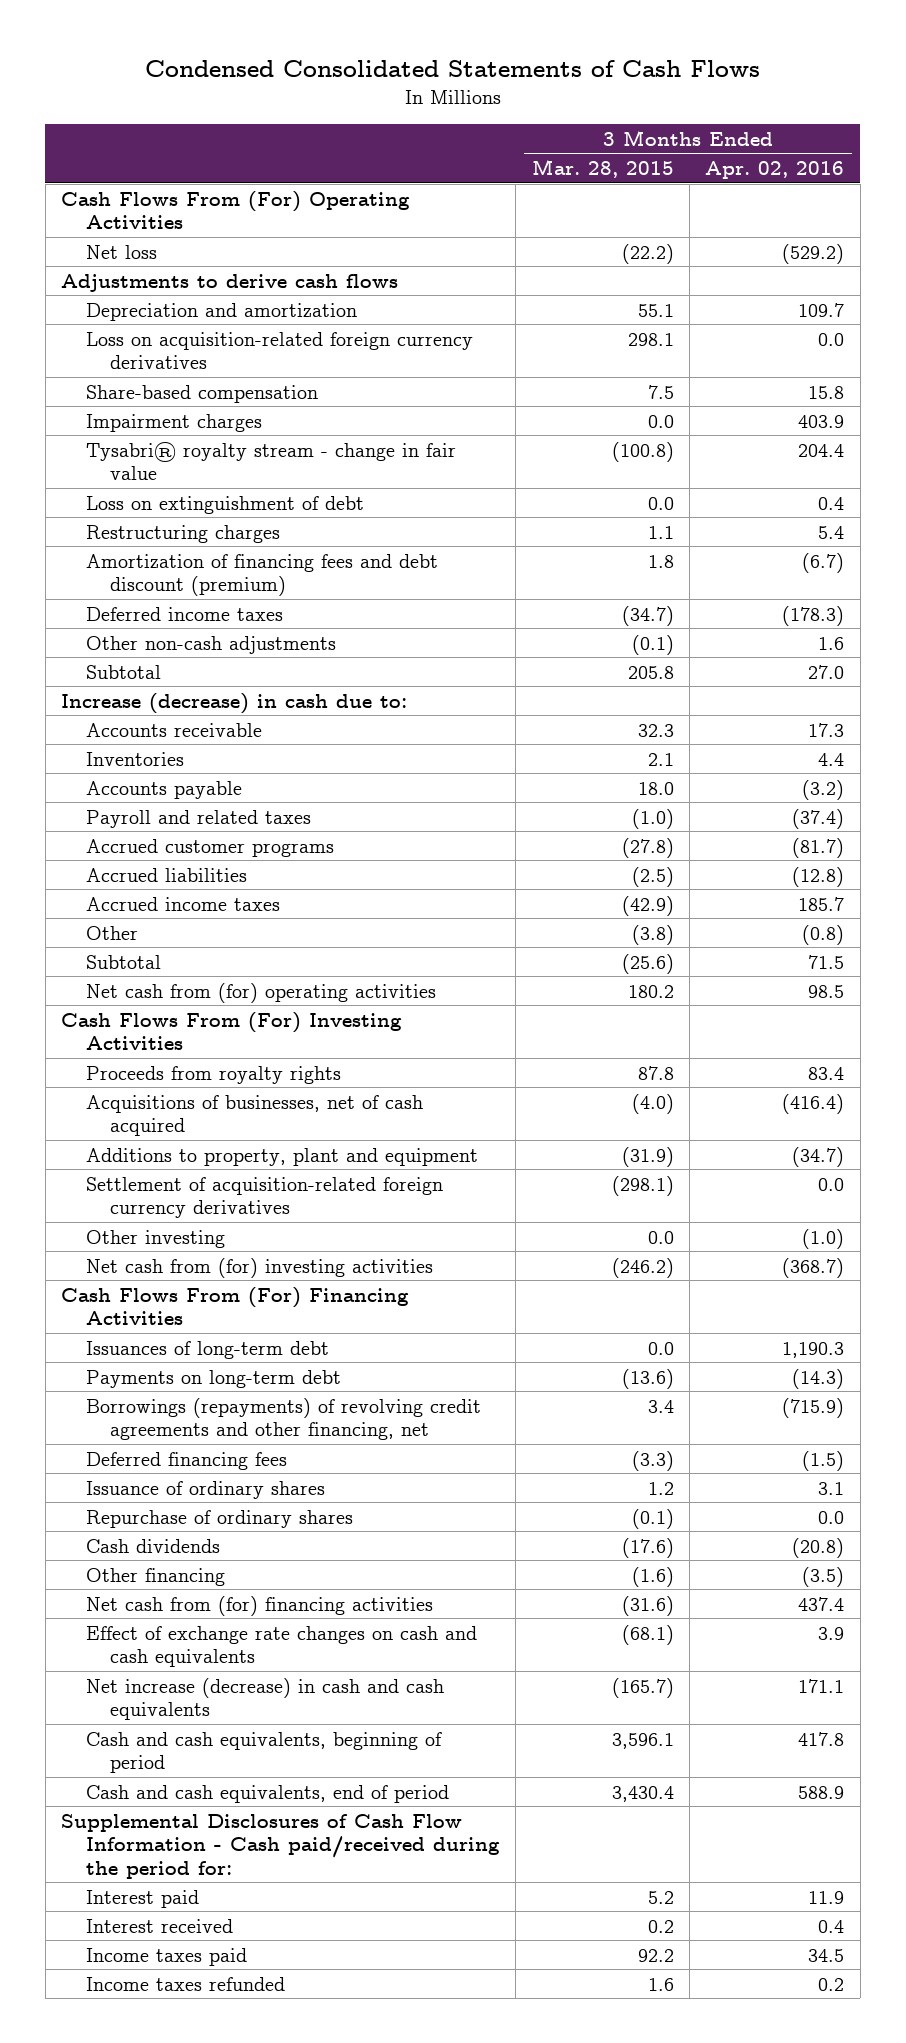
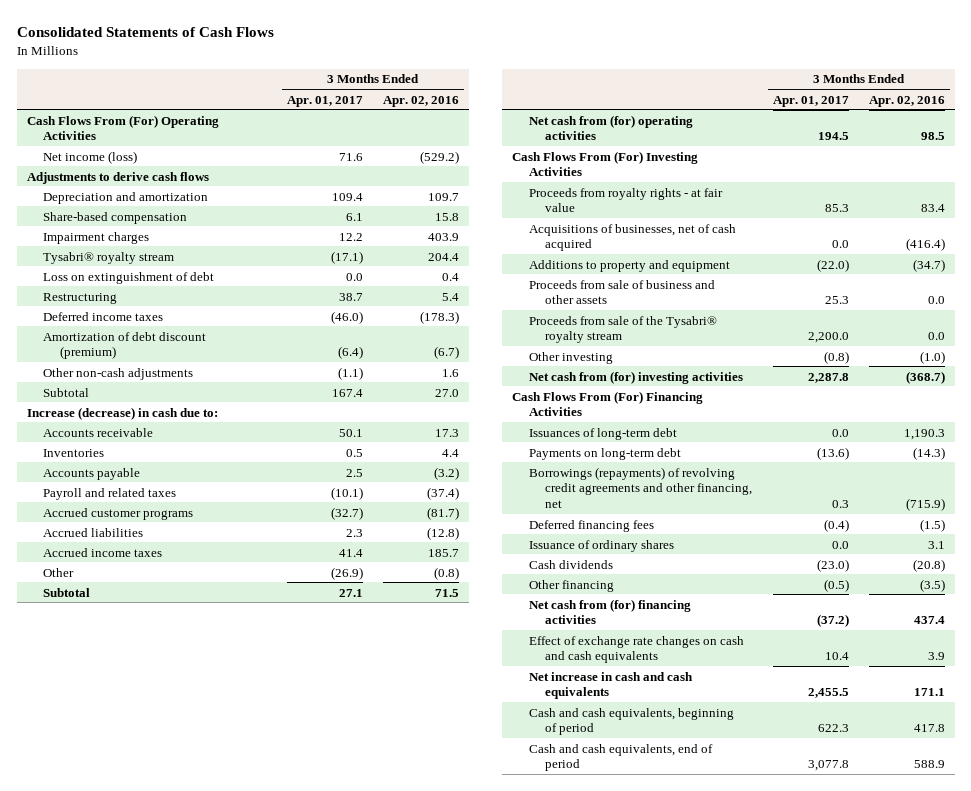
[144,59,760,77] Condensed Consolidated Statements of Cash Flows -> [16,27,274,38] Consolidated Statements of Cash Flows
[531,159,674,179] Mar. 28, 2015 -> none
none -> [287,95,364,107] Apr. 01, 2017
[85,244,157,259] Net loss -> [43,150,138,164] Net income (loss)
[85,331,473,370] Loss on acquisition-related foreign currency derivatives -> none
[85,441,456,481] Tysabri® royalty stream - change in fair value -> [43,251,175,264] Tysabri® royalty stream
[85,553,438,597] Amortization of financing fees and debt discount (premium) -> none
[85,524,280,543] Restructuring charges -> [43,292,118,304] Restructuring
none -> [43,331,207,360] Amortization of debt discount (premium)
[85,1065,341,1084] Proceeds from royalty rights -> [528,187,723,213] Proceeds from royalty rights - at fair value
[85,1176,443,1219] Settlement of acquisition-related foreign currency derivatives -> none
[85,1147,478,1166] Additions to property, plant and equipment -> [528,259,730,272] Additions to property and equipment
none -> [528,279,715,305] Proceeds from sale of business and other assets
none -> [528,315,717,344] Proceeds from sale of the Tysabri® royalty stream
[85,1509,353,1528] Repurchase of ordinary shares -> none
[85,1677,444,1721] Net increase (decrease) in cash and cash equivalents -> [528,671,693,700] Net increase in cash and cash equivalents
[61,1813,500,1879] Supplemental Disclosures of Cash Flow Information - Cash paid/received during the period for: -> none
[85,1889,199,1908] Interest paid -> none
[85,1918,233,1933] Interest received -> none
[85,1947,247,1966] Income taxes paid -> none
[85,1976,285,1991] Income taxes refunded -> none

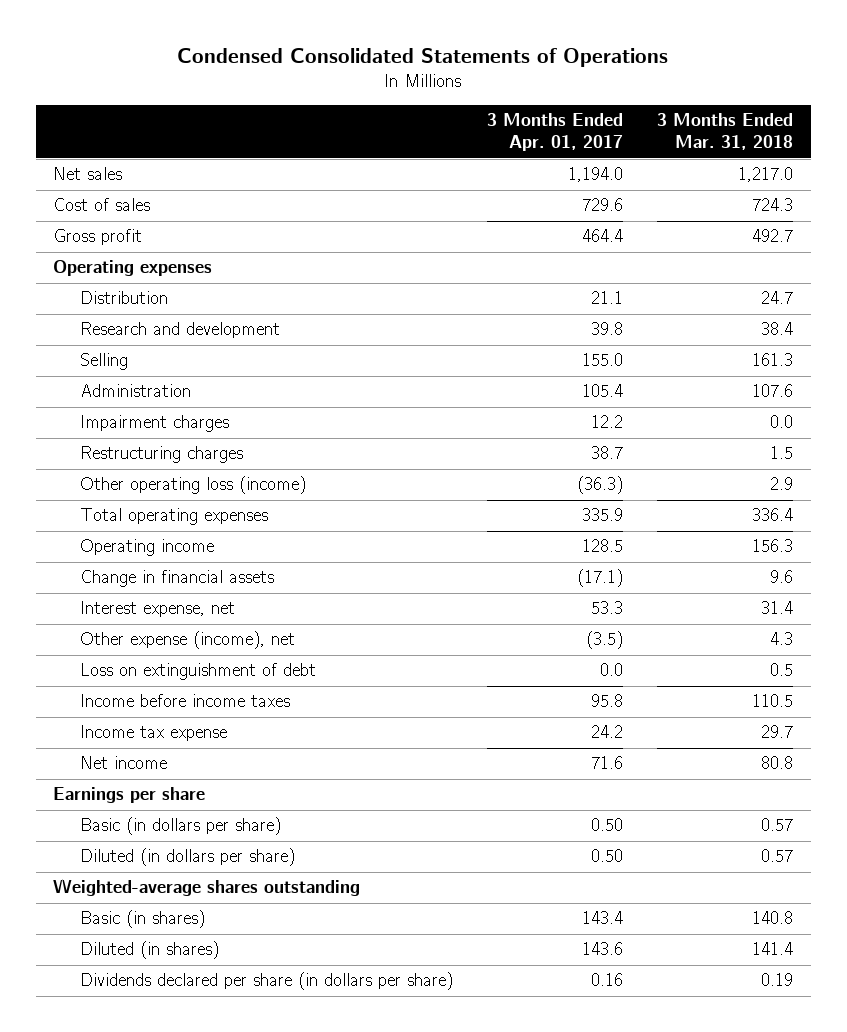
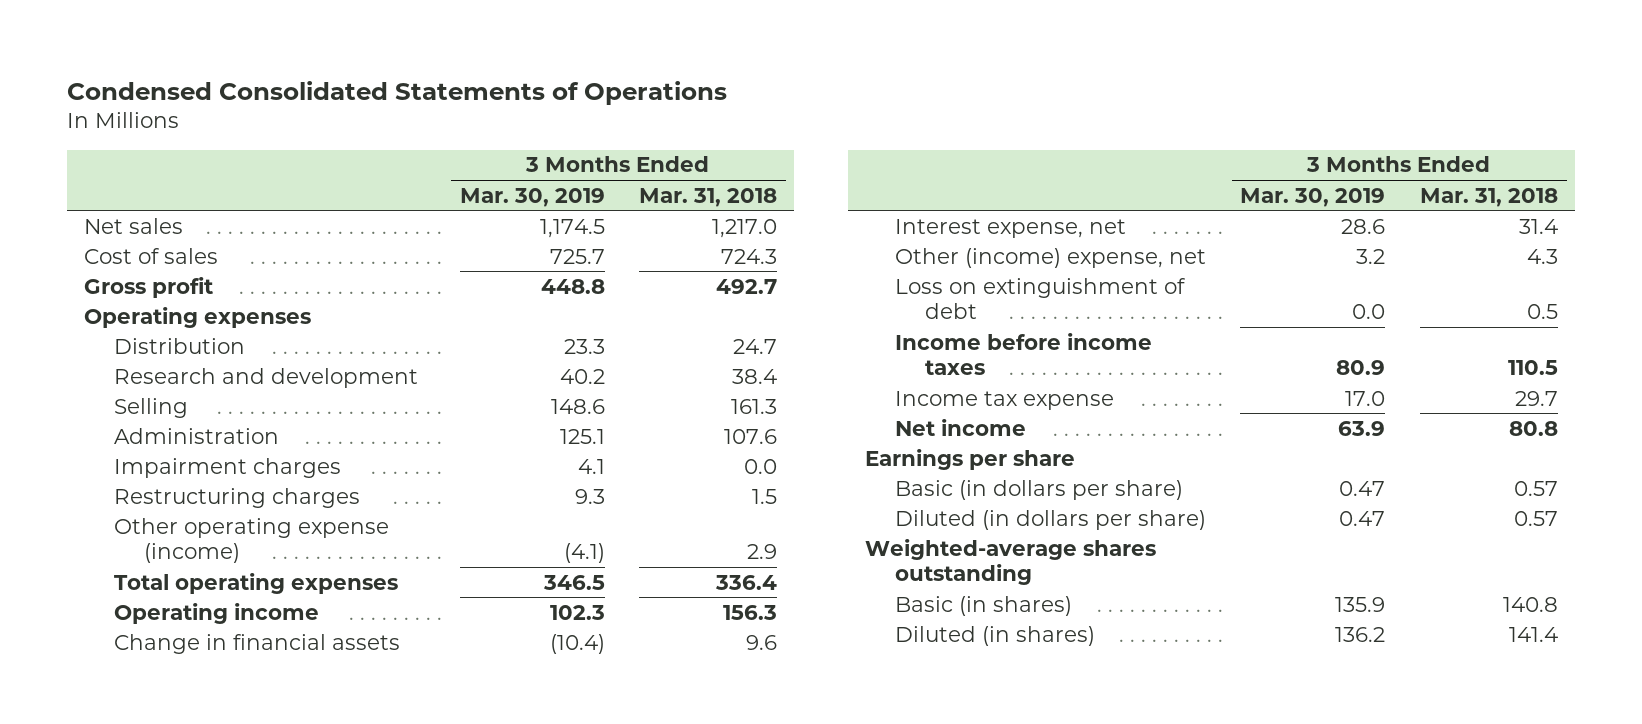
[486,113,623,152] 3 Months Ended Apr. 01, 2017 -> none
none -> [459,187,605,207] Mar. 30, 2019
[79,476,306,495] Other operating loss (income) -> [114,517,390,563] Other operating expense (income)
[79,631,295,650] Other expense (income), net -> [894,247,1206,268] Other (income) expense, net
[79,972,453,991] Dividends declared per share (in dollars per share) -> none

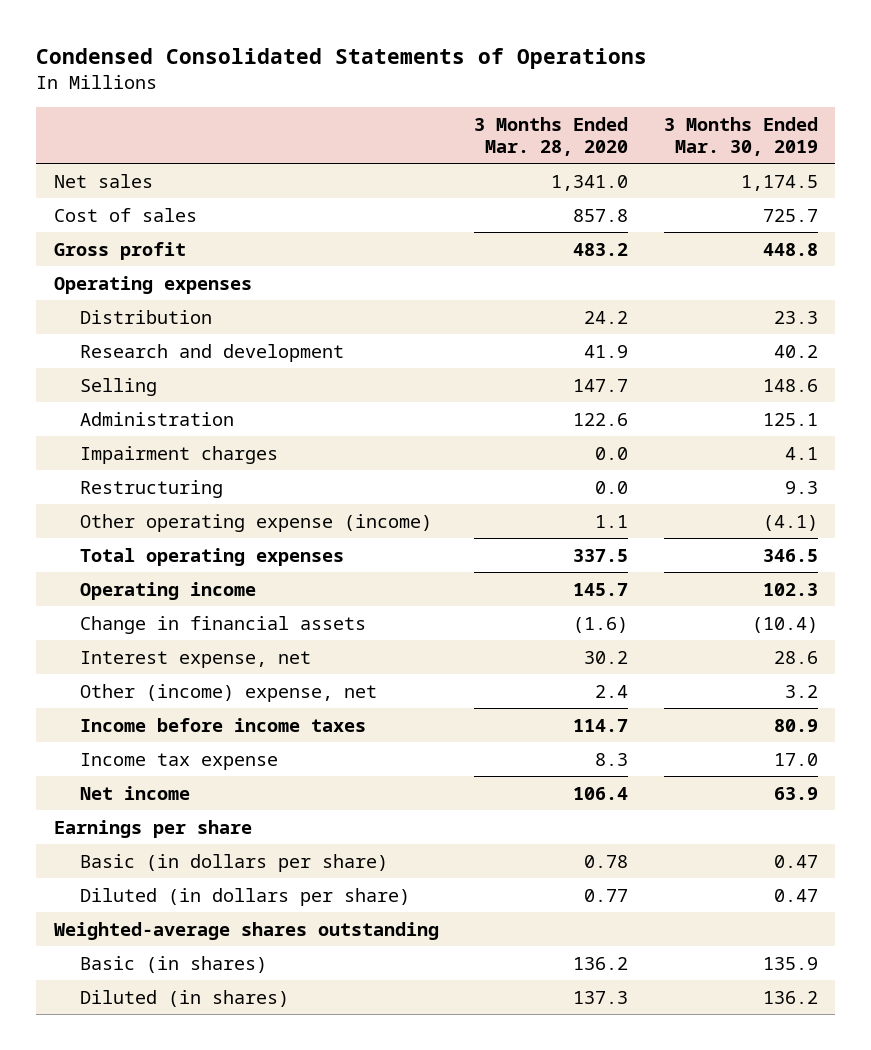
[639,187,778,207] Mar. 31, 2018 -> none
none -> [474,117,629,156] 3 Months Ended Mar. 28, 2020
[114,487,361,508] Restructuring charges -> [80,479,224,498] Restructuring
[894,277,1186,319] Loss on extinguishment of debt -> none

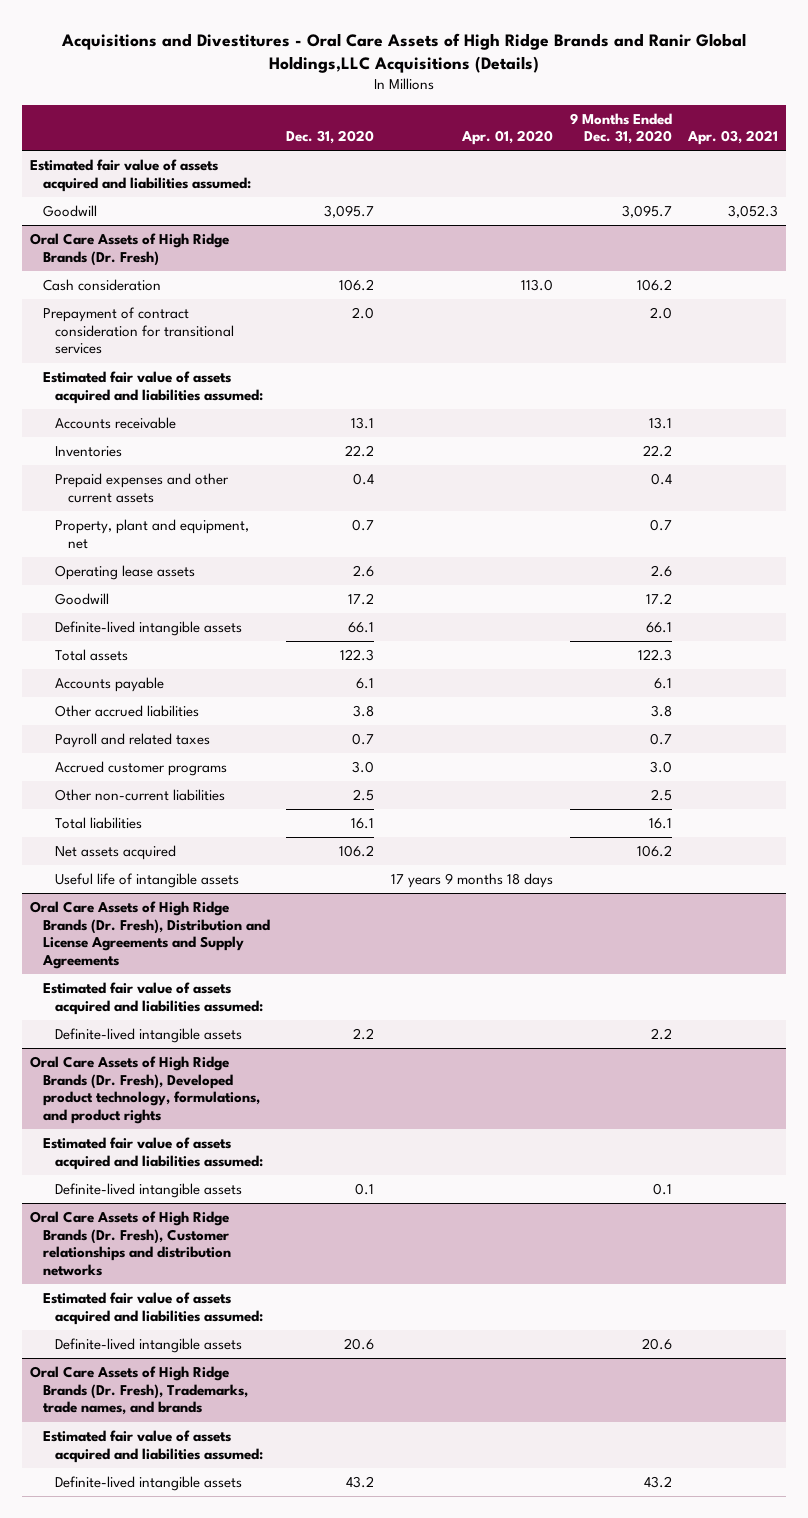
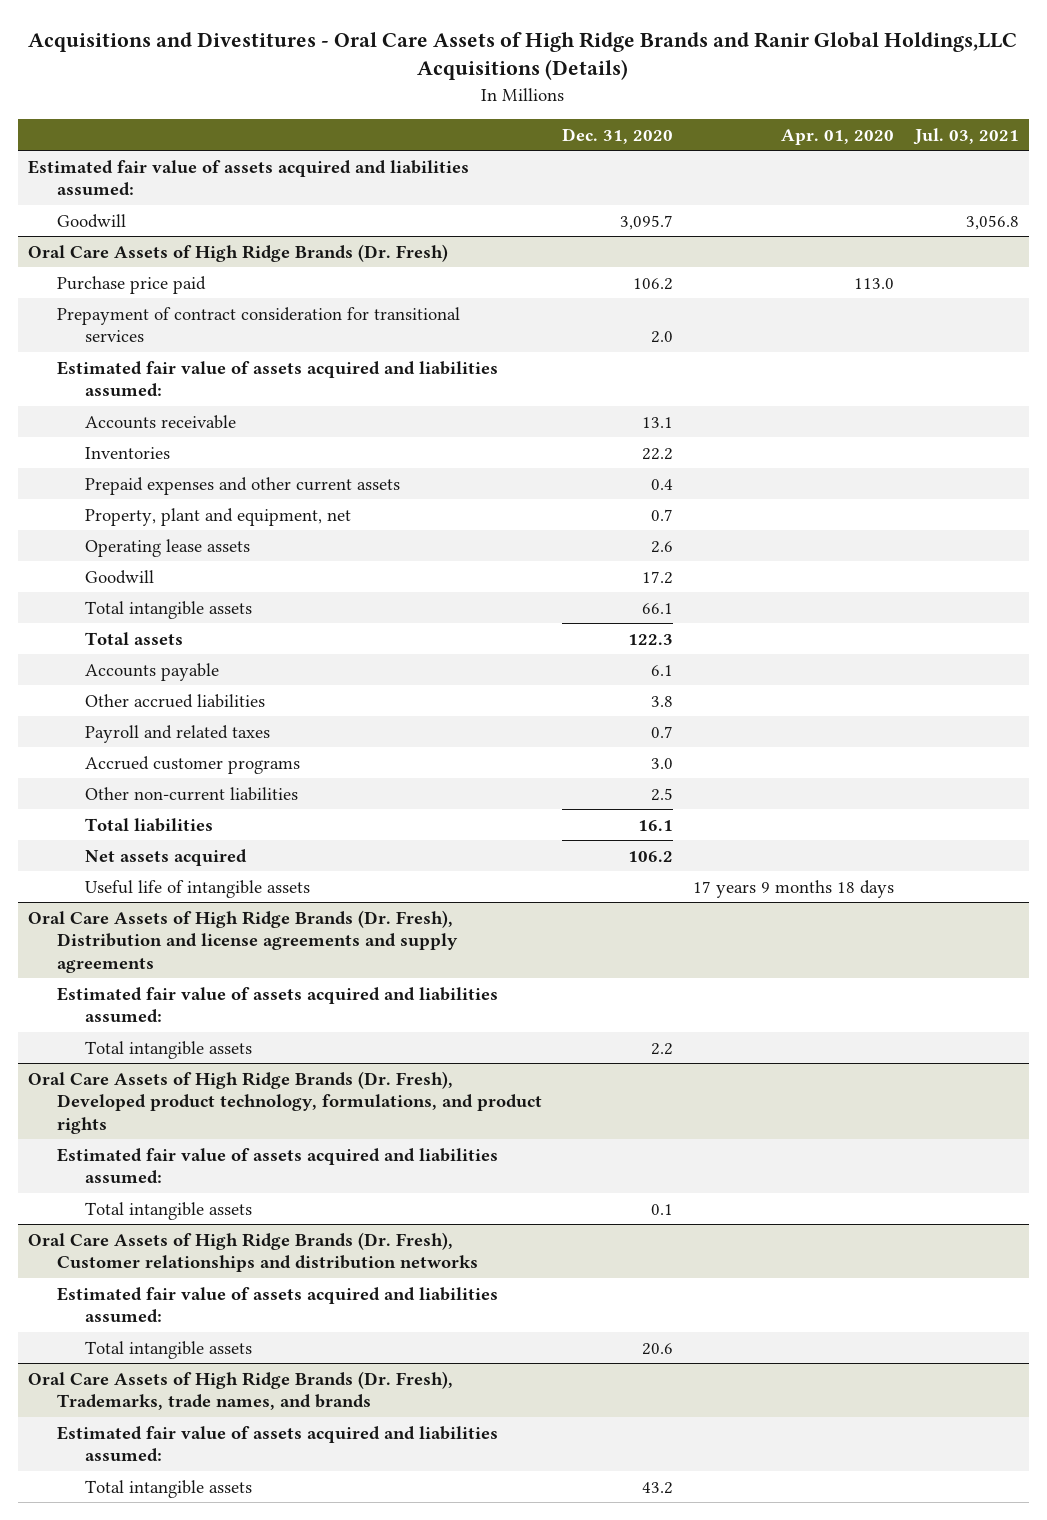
[569,112,672,145] 9 Months Ended Dec. 31, 2020 -> none
[687,130,779,146] Apr. 03, 2021 -> none
none -> [912,127,1019,145] Jul. 03, 2021
[42,279,161,292] Cash consideration -> [56,275,206,294] Purchase price paid
[55,621,243,637] Definite-lived intangible assets -> [85,600,253,619] Total intangible assets
[30,901,270,969] Oral Care Assets of High Ridge Brands (Dr. Fresh), Distribution and License Agreements and Supply Agreements -> [27,909,458,973] Oral Care Assets of High Ridge Brands (Dr. Fresh), Distribution and license agreements and supply agreements
[55,1028,243,1044] Definite-lived intangible assets -> [85,1040,253,1059] Total intangible assets
[55,1183,243,1199] Definite-lived intangible assets -> [85,1201,253,1220] Total intangible assets
[55,1338,243,1354] Definite-lived intangible assets -> [85,1340,253,1359] Total intangible assets
[55,1476,243,1492] Definite-lived intangible assets -> [85,1479,253,1498] Total intangible assets

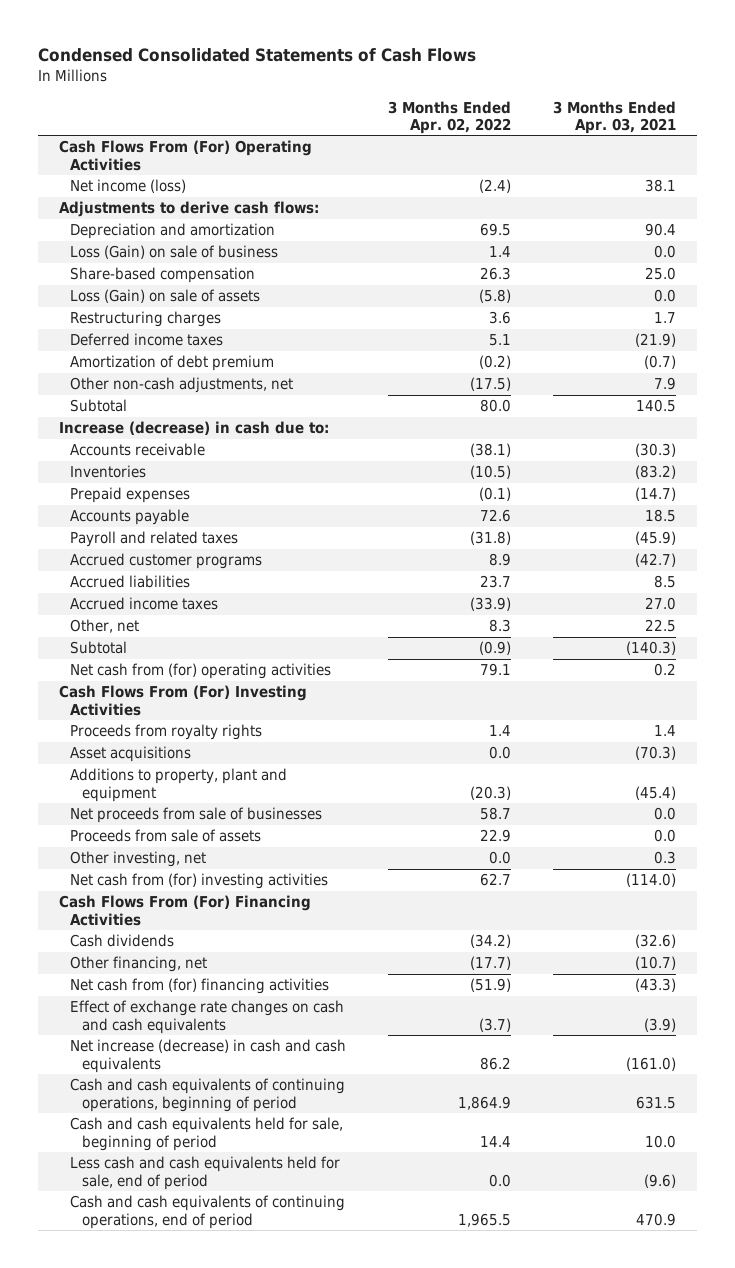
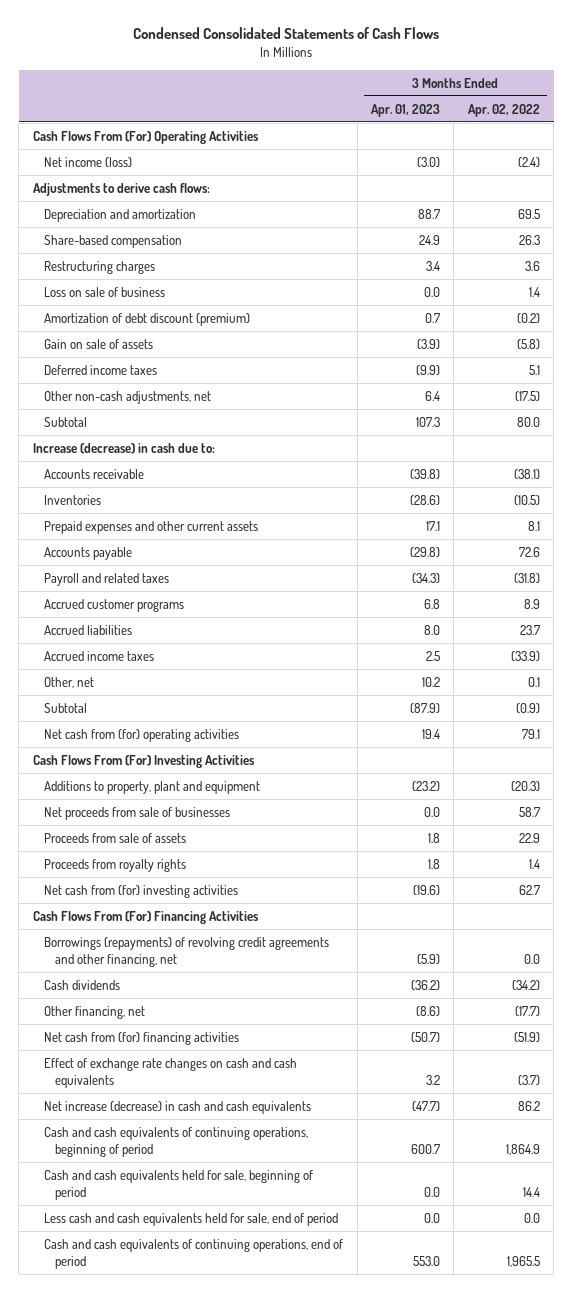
[552,100,676,134] 3 Months Ended Apr. 03, 2021 -> none
none -> [370,103,440,117] Apr. 01, 2023
[70,245,279,260] Loss (Gain) on sale of business -> none
[70,289,261,304] Loss (Gain) on sale of assets -> none
none -> [44,286,166,297] Loss on sale of business
none -> [44,312,251,326] Amortization of debt discount (premium)
none -> [44,338,154,349] Gain on sale of assets
[70,355,275,372] Amortization of debt premium -> none
[70,487,191,504] Prepaid expenses -> none
none -> [44,520,259,534] Prepaid expenses and other current assets
[488,619,511,633] 8.3 -> [527,676,540,687] 0.1
[70,746,192,763] Asset acquisitions -> none
[70,851,207,868] Other investing, net -> none
[70,724,263,741] Proceeds from royalty rights -> [44,858,187,872] Proceeds from royalty rights
none -> [44,936,330,967] Borrowings (repayments) of revolving credit agreements and other financing, net

